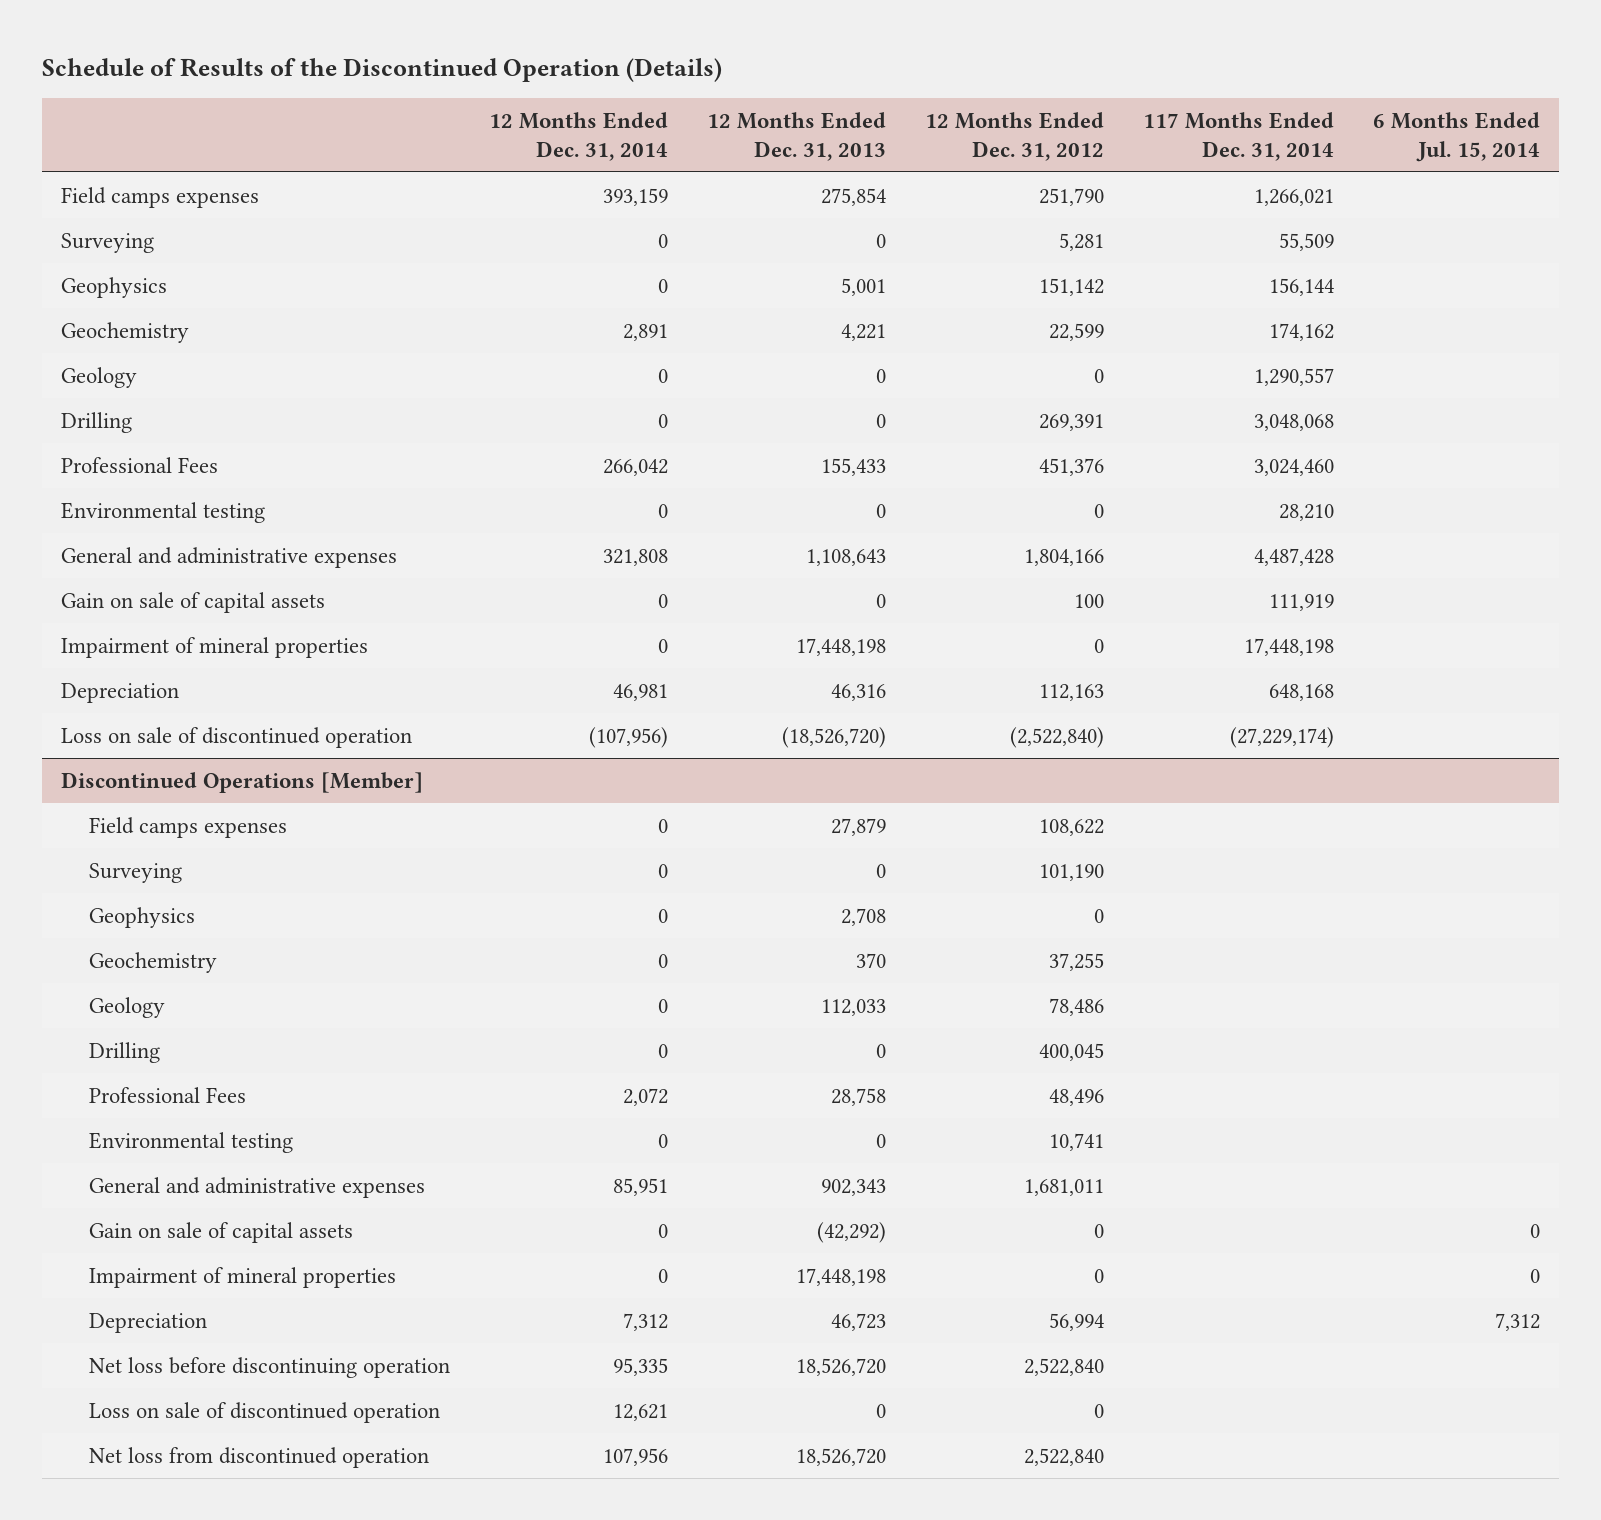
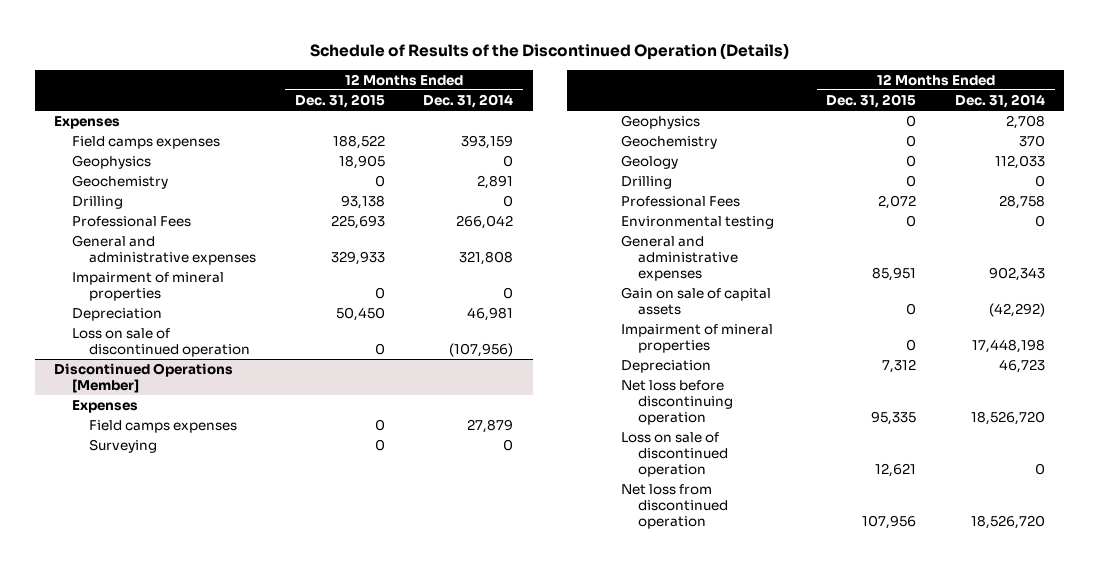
[706,112,886,161] 12 Months Ended Dec. 31, 2013 -> none
[924,112,1104,161] 12 Months Ended Dec. 31, 2012 -> none
[1142,112,1334,161] 117 Months Ended Dec. 31, 2014 -> none
[1372,112,1540,162] 6 Months Ended Jul. 15, 2014 -> none
none -> [294,93,385,108] Dec. 31, 2015
none -> [54,116,121,130] Expenses
[60,232,154,253] Surveying -> none
[60,366,137,388] Geology -> none
[60,501,265,523] Environmental testing -> none
[60,591,325,613] Gain on sale of capital assets -> none
none -> [71,400,138,414] Expenses
[657,818,668,833] 0 -> [467,419,514,434] 27,879
[657,908,668,923] 0 -> [1005,115,1045,130] 2,708
[657,953,668,968] 0 -> [1018,135,1045,148] 370
[657,998,668,1013] 0 -> [994,155,1045,170] 112,033
[622,1087,668,1106] 2,072 -> [998,195,1045,210] 28,758
[612,1177,668,1196] 85,951 -> [988,266,1045,281] 902,343
[657,1223,668,1238] 0 -> [988,302,1045,317] (42,292)
[657,1268,668,1283] 0 -> [971,338,1045,353] 17,448,198
[622,1312,668,1331] 7,312 -> [998,359,1045,374] 46,723
[612,1357,668,1376] 95,335 -> [970,410,1045,425] 18,526,720
[612,1403,668,1421] 12,621 -> [1034,462,1045,475] 0
[602,1447,668,1466] 107,956 -> [970,514,1045,529] 18,526,720

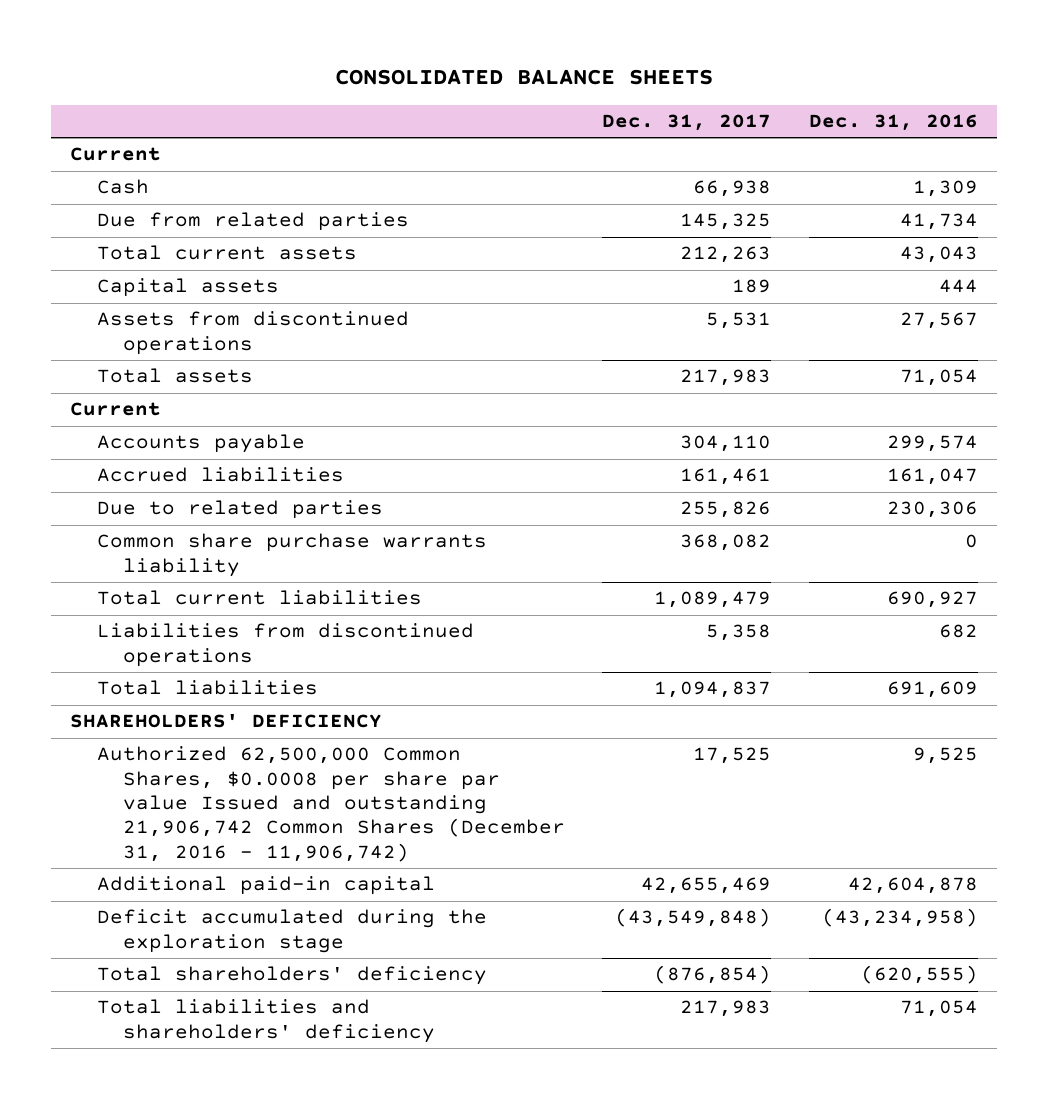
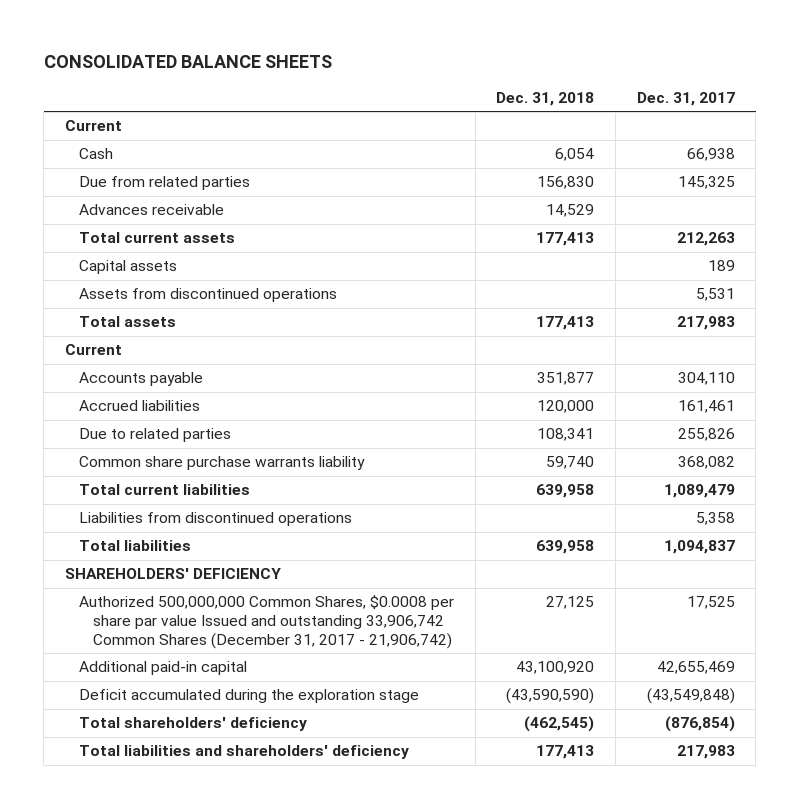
[808,114,978,132] Dec. 31, 2016 -> none
none -> [496,92,595,107] Dec. 31, 2018
none -> [78,204,224,216] Advances receivable
[96,746,565,862] Authorized 62,500,000 Common Shares, $0.0008 per share par value Issued and outstanding 21,906,742 Common Shares (December 31, 2016 - 11,906,742) -> [78,595,454,649] Authorized 500,000,000 Common Shares, $0.0008 per share par value Issued and outstanding 33,906,742 Common Shares (December 31, 2017 - 21,906,742)

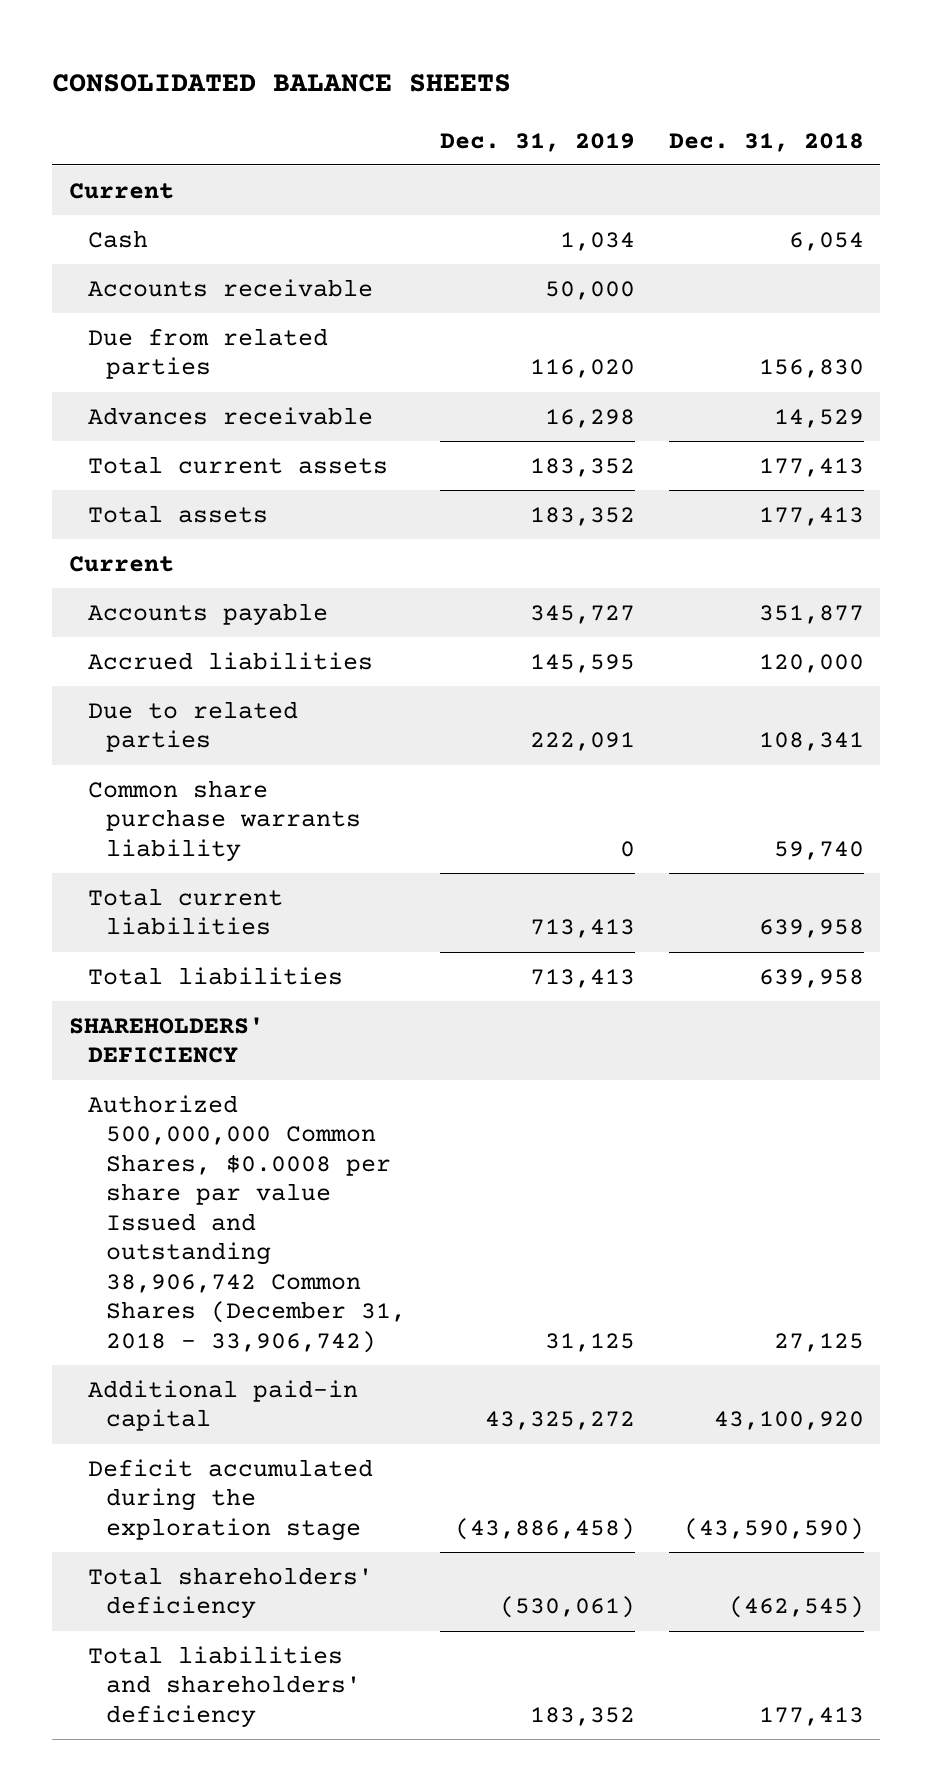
[636,92,735,107] Dec. 31, 2017 -> none
none -> [439,132,635,152] Dec. 31, 2019
none -> [87,278,373,297] Accounts receivable
[78,260,177,275] Capital assets -> none
[78,288,337,303] Assets from discontinued operations -> none
[78,512,352,527] Liabilities from discontinued operations -> none
[78,595,454,649] Authorized 500,000,000 Common Shares, $0.0008 per share par value Issued and outstanding 33,906,742 Common Shares (December 31, 2017 - 21,906,742) -> [87,1094,406,1353] Authorized 500,000,000 Common Shares, $0.0008 per share par value Issued and outstanding 38,906,742 Common Shares (December 31, 2018 - 33,906,742)

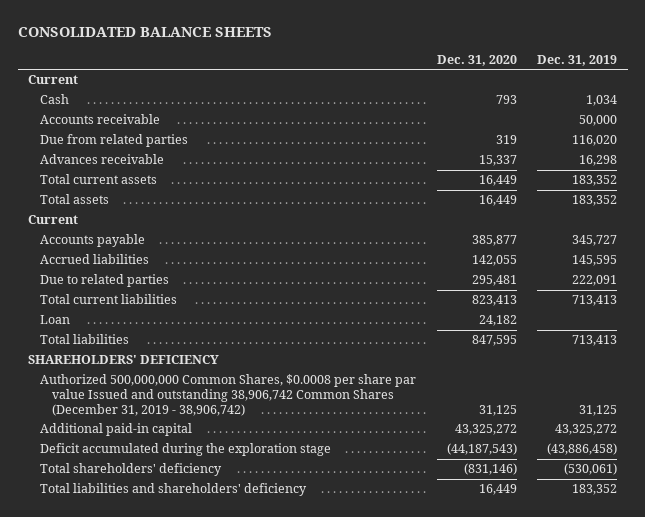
[668,132,864,152] Dec. 31, 2018 -> none
none -> [436,54,517,66] Dec. 31, 2020
[87,779,361,862] Common share purchase warrants liability -> none
none -> [39,315,70,325] Loan
[87,1094,406,1353] Authorized 500,000,000 Common Shares, $0.0008 per share par value Issued and outstanding 38,906,742 Common Shares (December 31, 2018 - 33,906,742) -> [39,374,416,417] Authorized 500,000,000 Common Shares, $0.0008 per share par value Issued and outstanding 38,906,742 Common Shares (December 31, 2019 - 38,906,742)

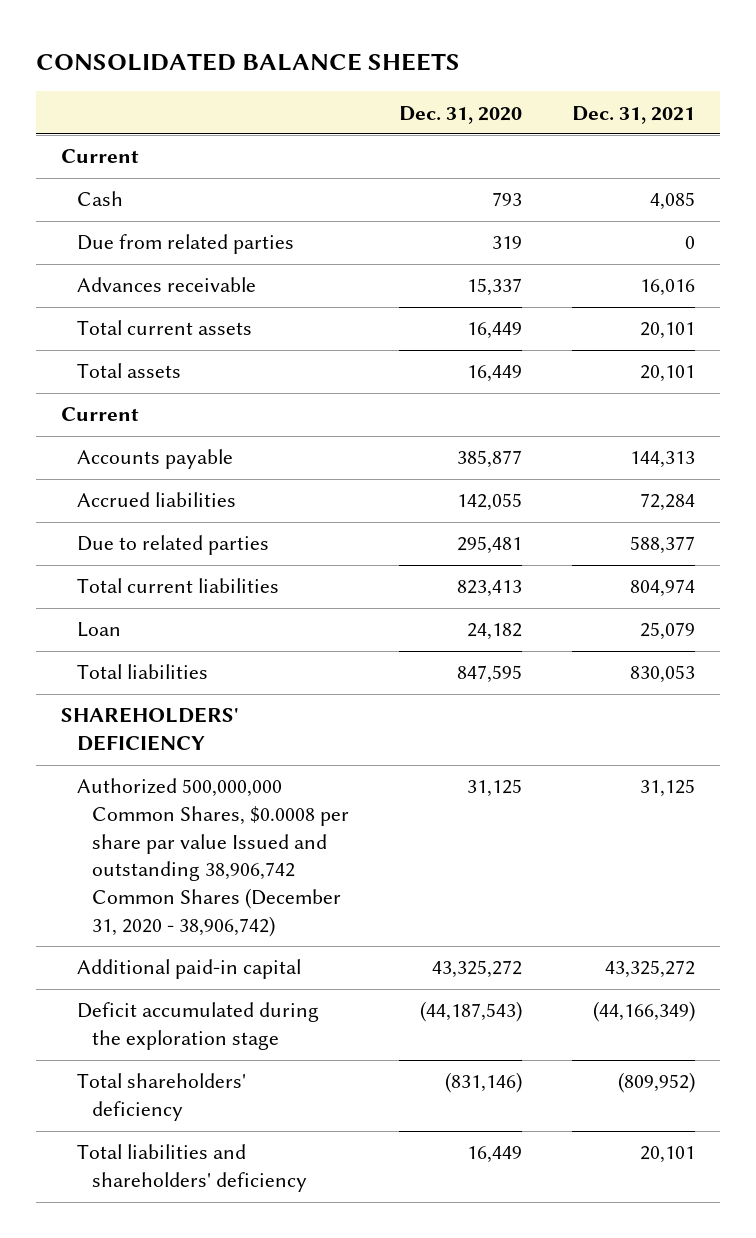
[537,54,618,66] Dec. 31, 2019 -> none
none -> [572,105,696,124] Dec. 31, 2021
[39,114,160,125] Accounts receivable -> none
[39,374,416,417] Authorized 500,000,000 Common Shares, $0.0008 per share par value Issued and outstanding 38,906,742 Common Shares (December 31, 2019 - 38,906,742) -> [76,778,350,937] Authorized 500,000,000 Common Shares, $0.0008 per share par value Issued and outstanding 38,906,742 Common Shares (December 31, 2020 - 38,906,742)

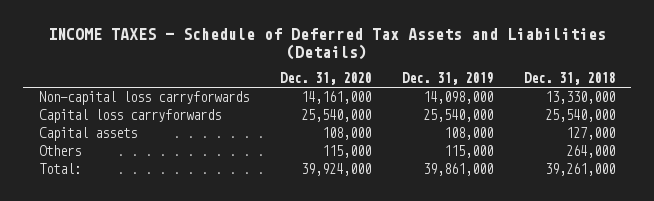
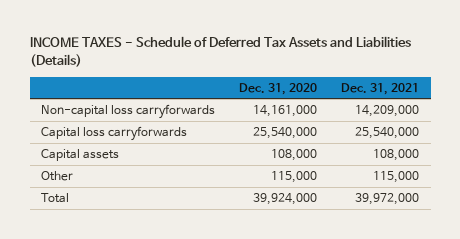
[401,72,493,86] Dec. 31, 2019 -> none
[524,72,616,86] Dec. 31, 2018 -> none
none -> [340,82,419,95] Dec. 31, 2021
[38,145,81,157] Others -> [41,171,74,182] Other
[38,163,81,175] Total: -> [41,193,70,204] Total

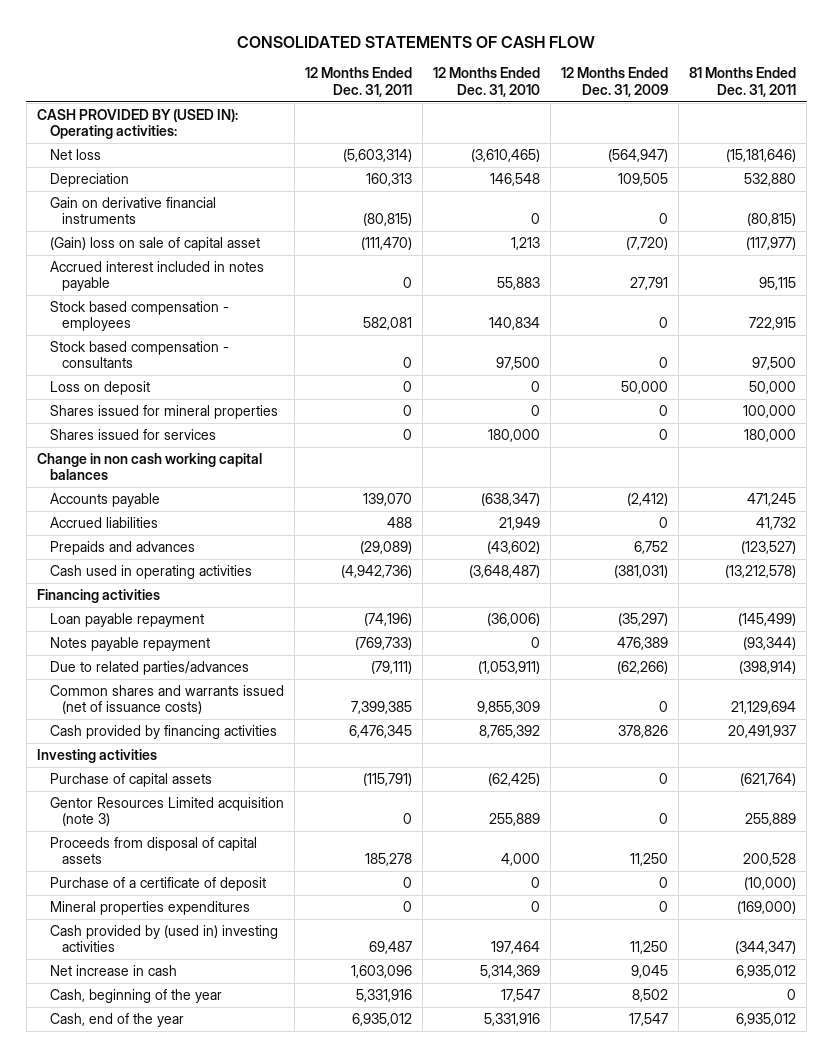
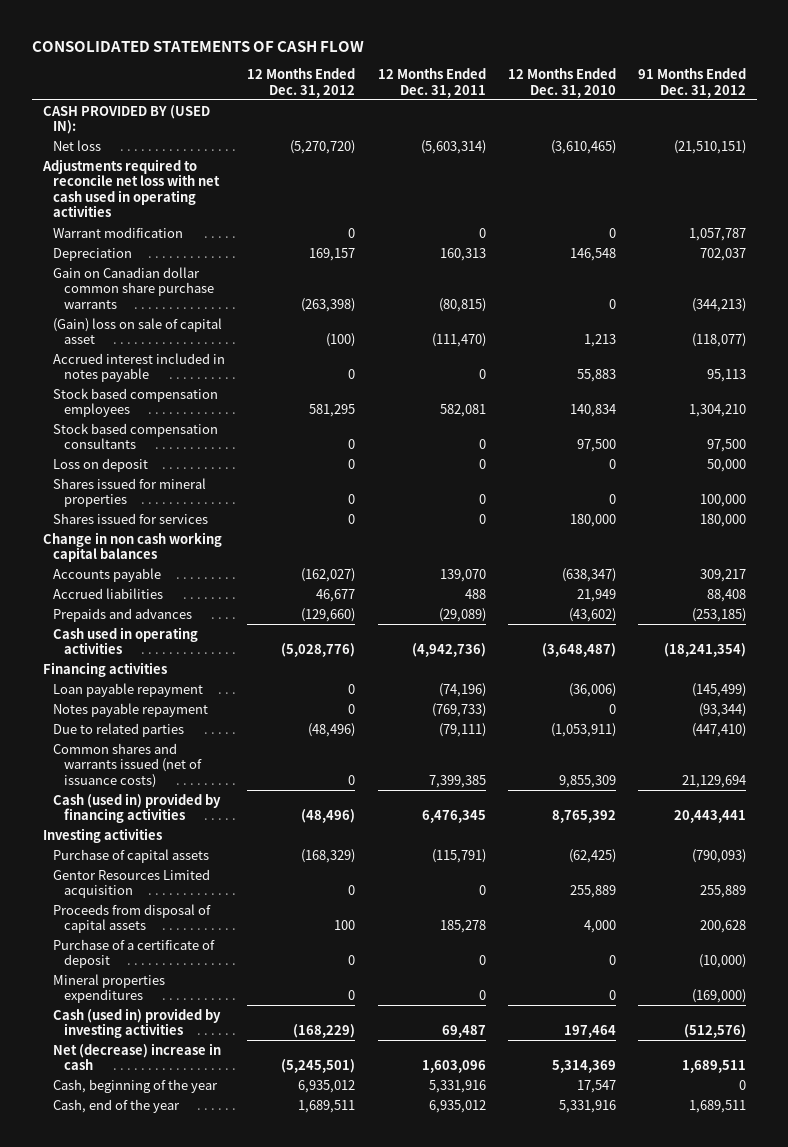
[560,67,668,97] 12 Months Ended Dec. 31, 2009 -> none
[689,67,797,97] 81 Months Ended Dec. 31, 2011 -> none
none -> [247,68,356,98] 12 Months Ended Dec. 31, 2012
none -> [637,68,746,98] 91 Months Ended Dec. 31, 2012
[36,108,238,140] CASH PROVIDED BY (USED IN): Operating activities: -> [42,104,210,135] CASH PROVIDED BY (USED IN):
none -> [41,158,221,218] Adjustments required to reconcile net loss with net cash used in operating activities
none -> [53,226,184,238] Warrant modification
[49,196,216,225] Gain on derivative financial instruments -> [53,266,215,309] Gain on Canadian dollar common share purchase warrants
[49,300,229,332] Stock based compensation - employees -> [53,387,219,418] Stock based compensation employees
[49,340,229,369] Stock based compensation - consultants -> [53,422,219,450] Stock based compensation consultants
[49,660,249,675] Due to related parties/advances -> [53,722,185,737] Due to related parties
[49,724,277,739] Cash provided by financing activities -> [53,792,222,824] Cash (used in) provided by financing activities
[49,796,284,827] Gentor Resources Limited acquisition (note 3) -> [53,868,211,899] Gentor Resources Limited acquisition
[49,924,278,953] Cash provided by (used in) investing activities -> [53,1007,222,1039] Cash (used in) provided by investing activities
[49,964,177,976] Net increase in cash -> [53,1042,222,1071] Net (decrease) increase in cash

